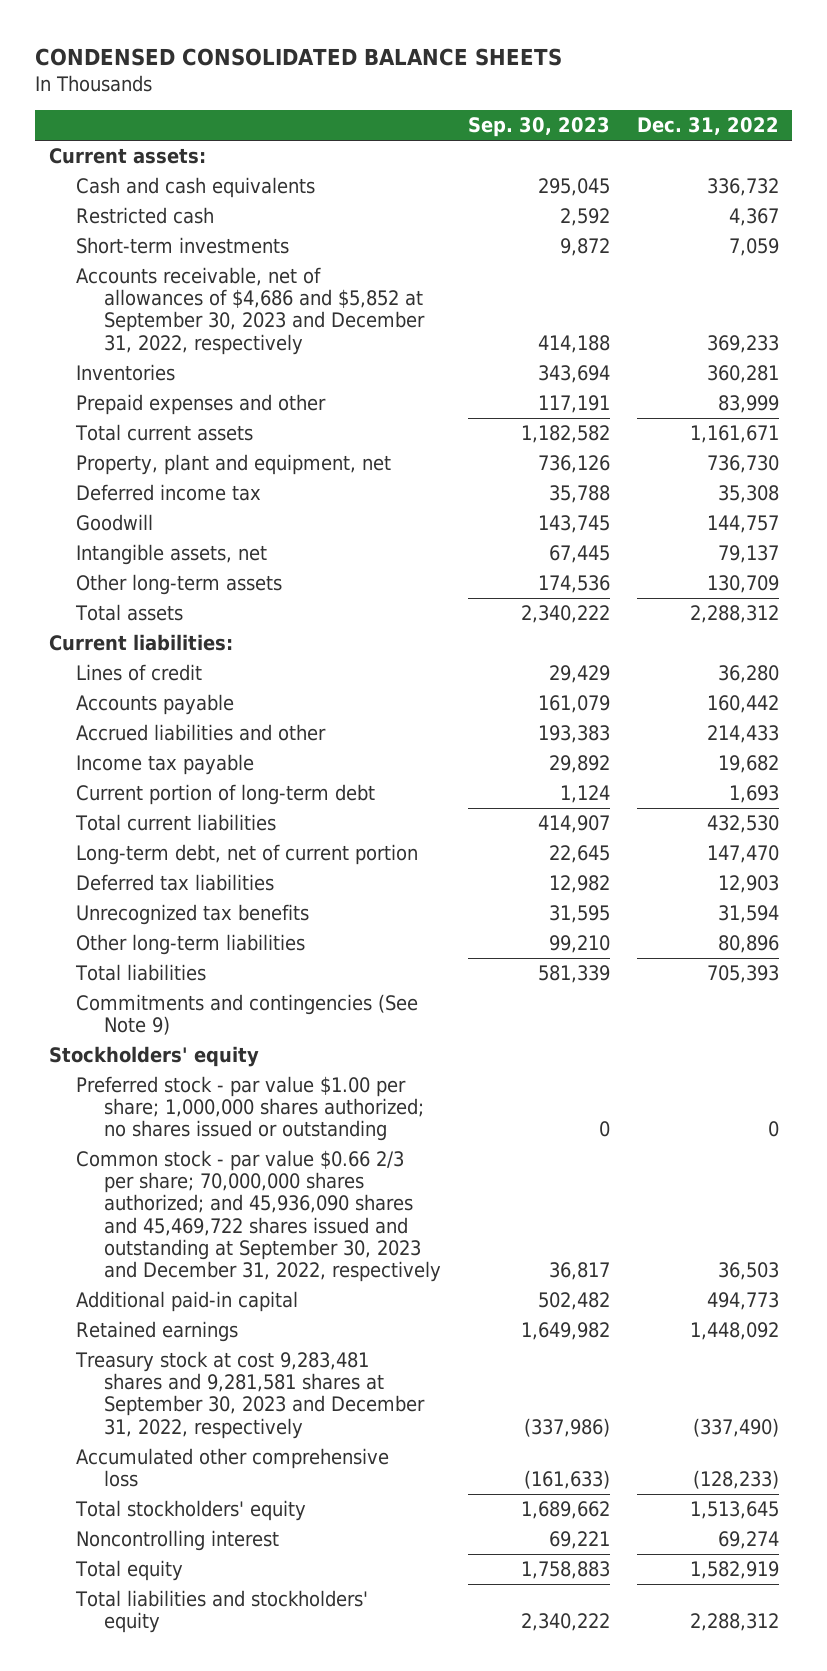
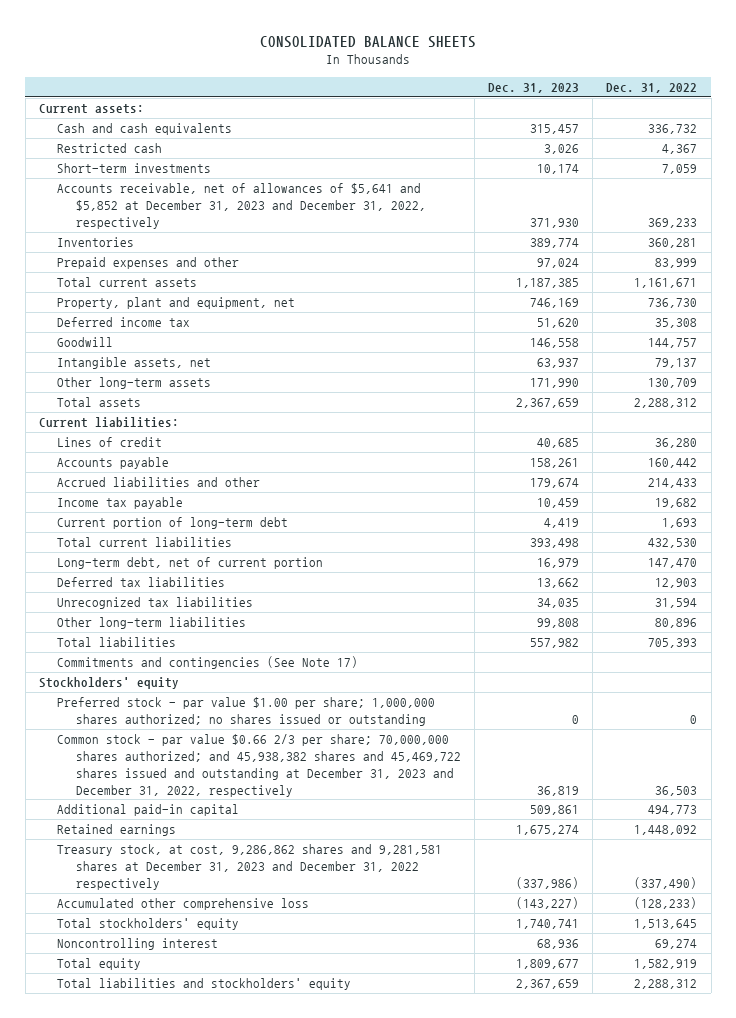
[35,47,563,66] CONDENSED CONSOLIDATED BALANCE SHEETS -> [260,35,477,48] CONSOLIDATED BALANCE SHEETS
[467,117,610,138] Sep. 30, 2023 -> none
none -> [488,82,580,93] Dec. 31, 2023
[76,266,425,355] Accounts receivable, net of allowances of $4,686 and $5,852 at September 30, 2023 and December 31, 2022, respectively -> [57,183,426,229] Accounts receivable, net of allowances of $5,641 and $5,852 at December 31, 2023 and December 31, 2022, respectively
[76,903,310,925] Unrecognized tax benefits -> [57,597,254,610] Unrecognized tax liabilities
[76,993,419,1036] Commitments and contingencies (See Note 9) -> [57,656,359,670] Commitments and contingencies (See Note 17)
[76,1149,441,1283] Common stock - par value $0.66 2/3 per share; 70,000,000 shares authorized; and 45,936,090 shares and 45,469,722 shares issued and outstanding at September 30, 2023 and December 31, 2022, respectively -> [57,734,461,797] Common stock - par value $0.66 2/3 per share; 70,000,000 shares authorized; and 45,938,382 shares and 45,469,722 shares issued and outstanding at December 31, 2023 and December 31, 2022, respectively
[75,1350,425,1439] Treasury stock at cost 9,283,481 shares and 9,281,581 shares at September 30, 2023 and December 31, 2022, respectively -> [57,844,443,890] Treasury stock, at cost, 9,286,862 shares and 9,281,581 shares at December 31, 2023 and December 31, 2022 respectively

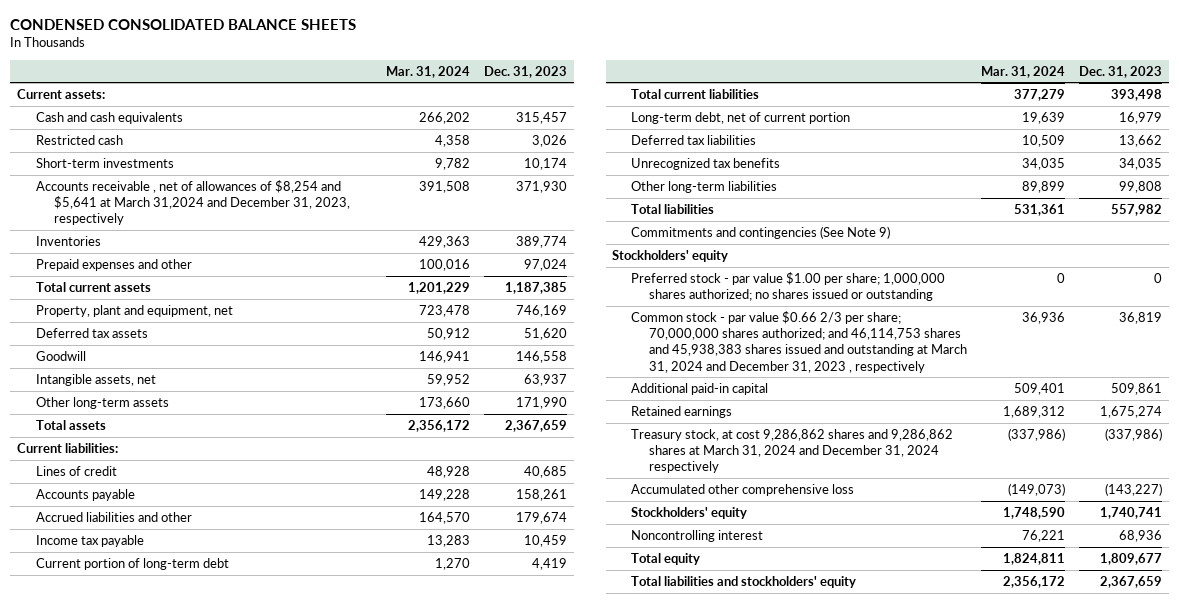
[260,35,477,48] CONSOLIDATED BALANCE SHEETS -> [10,19,357,31] CONDENSED CONSOLIDATED BALANCE SHEETS
[606,82,698,93] Dec. 31, 2022 -> none
none -> [385,65,470,78] Mar. 31, 2024
[57,183,426,229] Accounts receivable, net of allowances of $5,641 and $5,852 at December 31, 2023 and December 31, 2022, respectively -> [35,179,350,226] Accounts receivable , net of allowances of $8,254 and $5,641 at March 31,2024 and December 31, 2023, respectively
[57,317,191,328] Deferred income tax -> [35,327,148,338] Deferred tax assets
[57,597,254,610] Unrecognized tax liabilities -> [630,157,780,170] Unrecognized tax benefits
[57,656,359,670] Commitments and contingencies (See Note 17) -> [630,225,890,239] Commitments and contingencies (See Note 9)
[57,734,461,797] Common stock - par value $0.66 2/3 per share; 70,000,000 shares authorized; and 45,938,382 shares and 45,469,722 shares issued and outstanding at December 31, 2023 and December 31, 2022, respectively -> [630,310,968,373] Common stock - par value $0.66 2/3 per share; 70,000,000 shares authorized; and 46,114,753 shares and 45,938,383 shares issued and outstanding at March 31, 2024 and December 31, 2023 , respectively
[57,844,443,890] Treasury stock, at cost, 9,286,862 shares and 9,281,581 shares at December 31, 2023 and December 31, 2022 respectively -> [630,428,953,474] Treasury stock, at cost 9,286,862 shares and 9,286,862 shares at March 31, 2024 and December 31, 2024 respectively
[57,918,240,931] Total stockholders' equity -> [630,506,747,519] Stockholders' equity

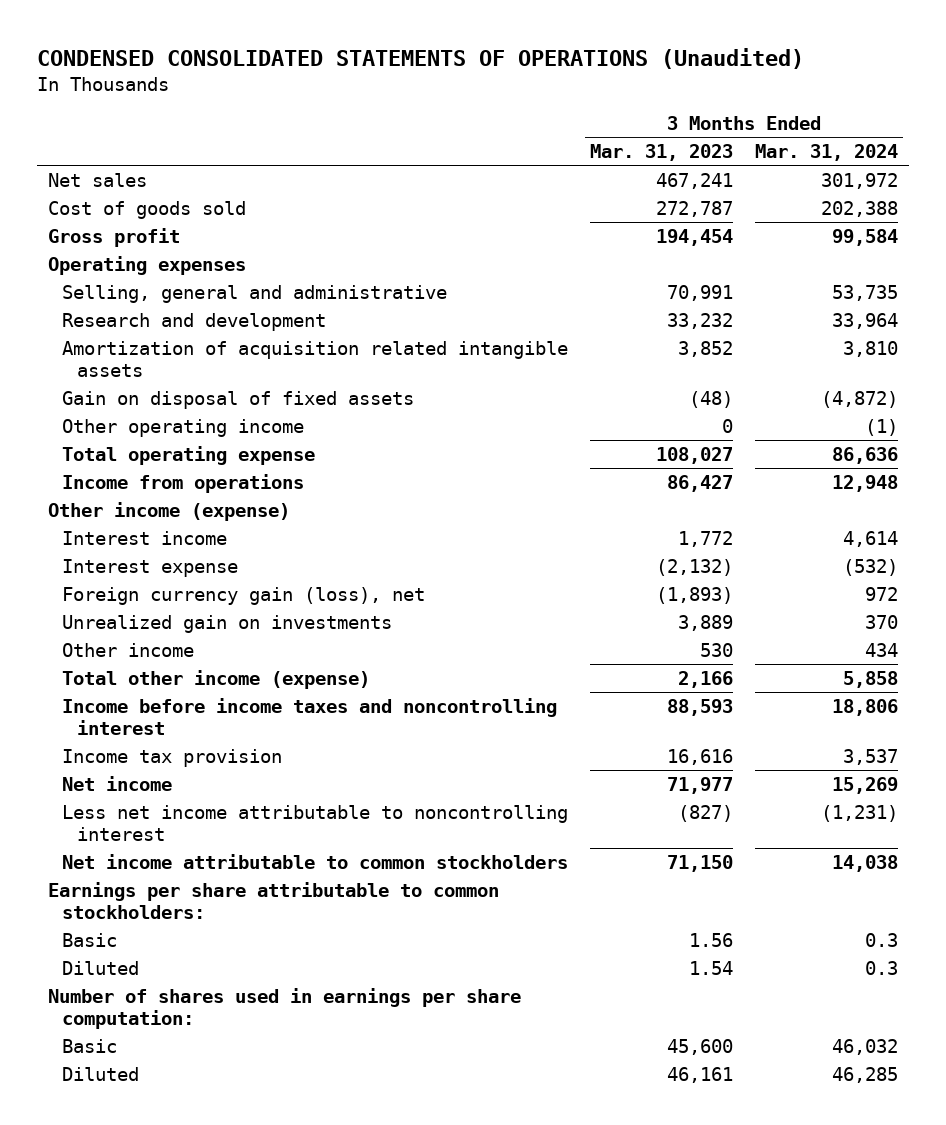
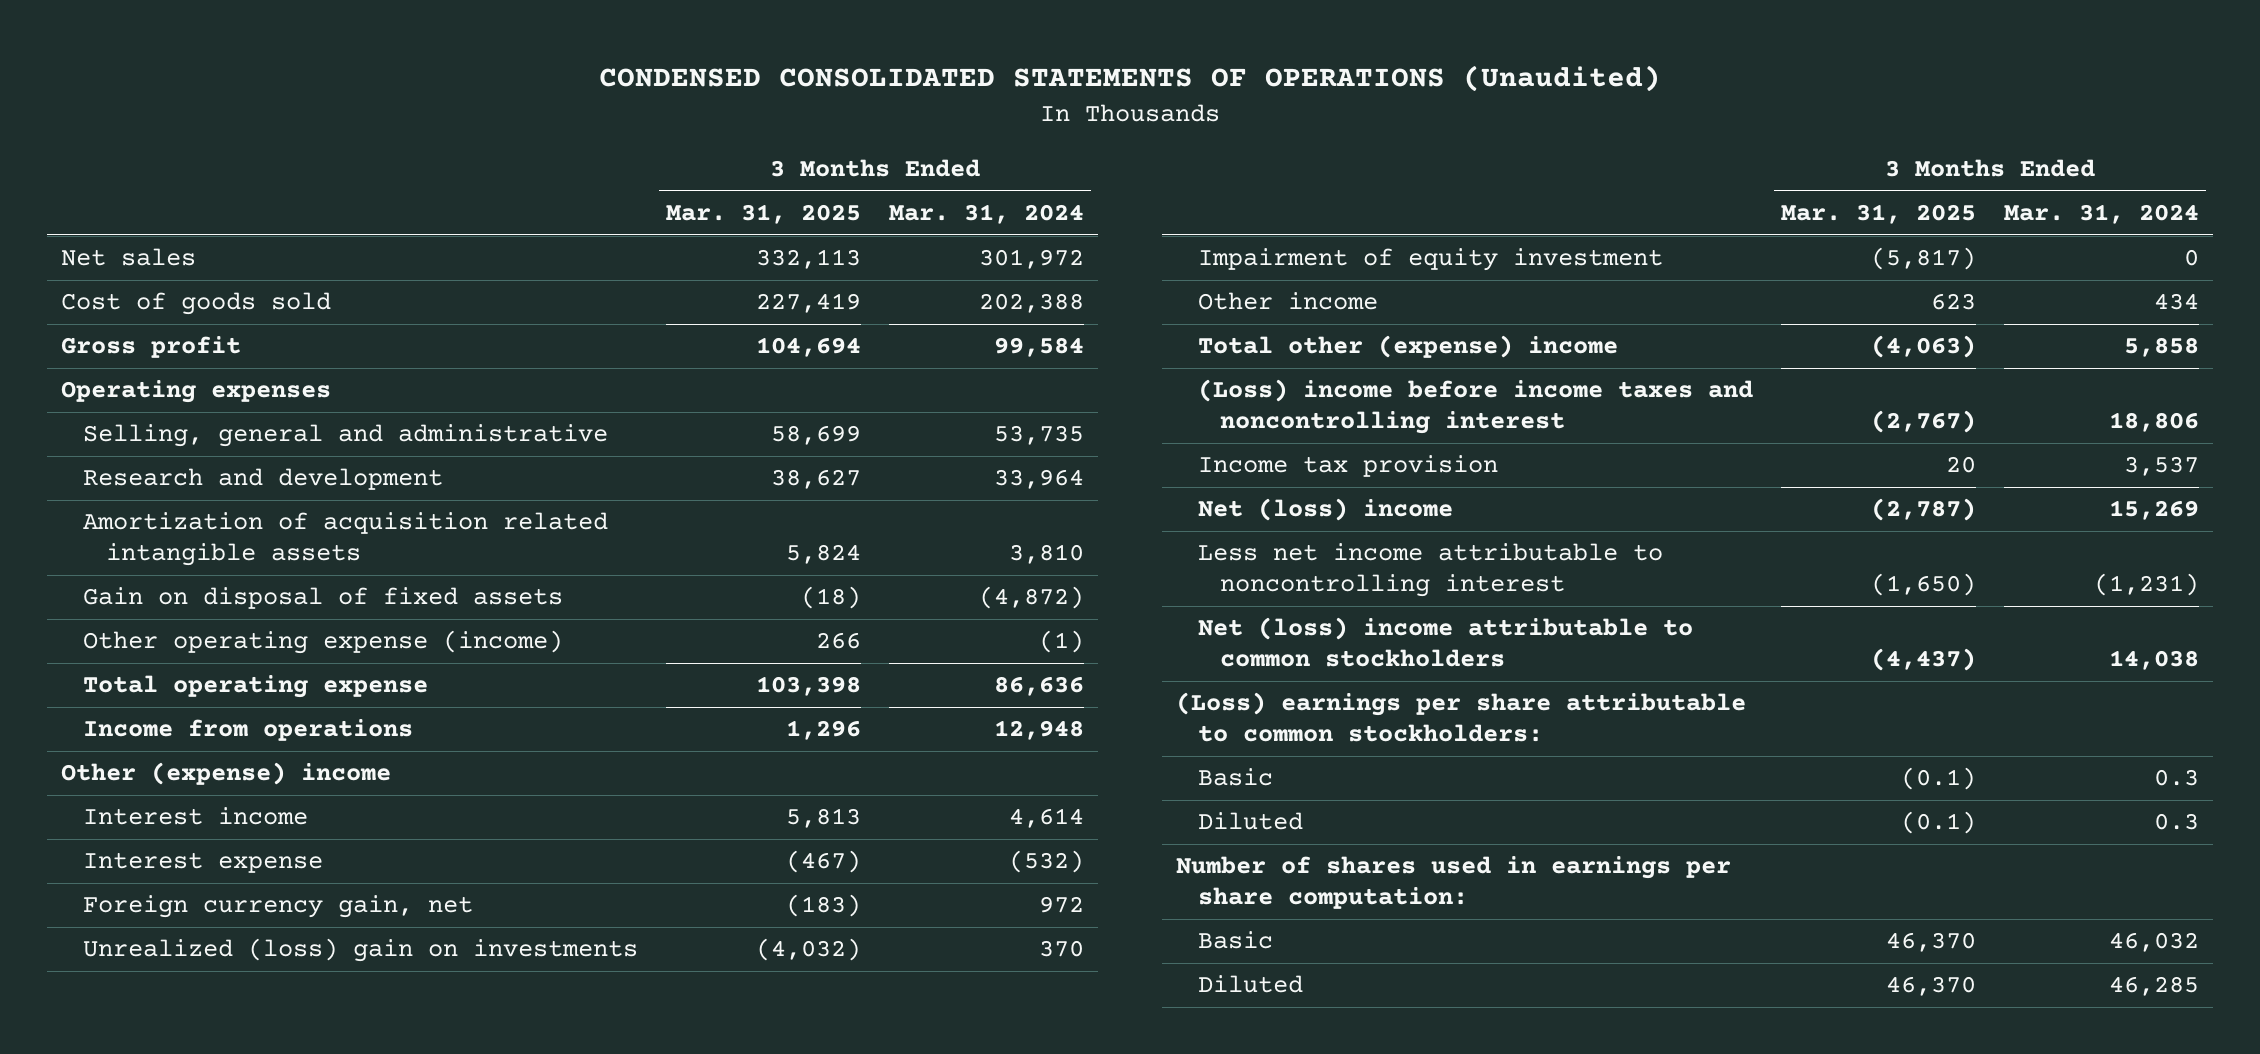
[590,144,734,162] Mar. 31, 2023 -> none
none -> [666,203,862,224] Mar. 31, 2025
[62,418,305,437] Other operating income -> [83,630,564,655] Other operating expense (income)
[47,501,290,521] Other income (expense) -> [60,762,391,786] Other (expense) income
[62,586,426,605] Foreign currency gain (loss), net -> [83,895,474,919] Foreign currency gain, net
[62,614,393,633] Unrealized gain on investments -> [83,938,639,963] Unrealized (loss) gain on investments
none -> [1197,248,1663,272] Impairment of equity investment
[62,669,371,689] Total other income (expense) -> [1197,335,1618,359] Total other (expense) income
[62,697,558,735] Income before income taxes and noncontrolling interest -> [1197,379,1753,435] (Loss) income before income taxes and noncontrolling interest
[62,775,173,791] Net income -> [1197,498,1453,522] Net (loss) income
[62,853,569,869] Net income attributable to common stockholders -> [1197,617,1693,668] Net (loss) income attributable to common stockholders
[47,881,499,919] Earnings per share attributable to common stockholders: -> [1175,692,1746,743] (Loss) earnings per share attributable to common stockholders:

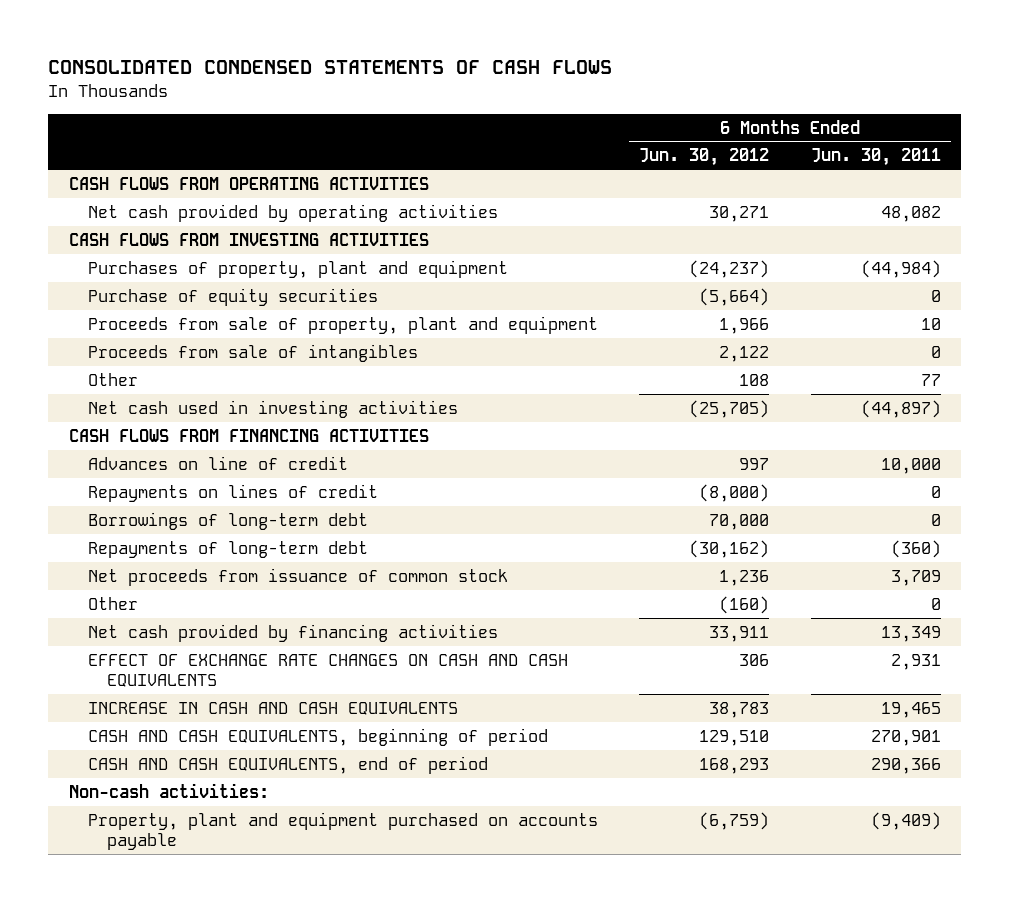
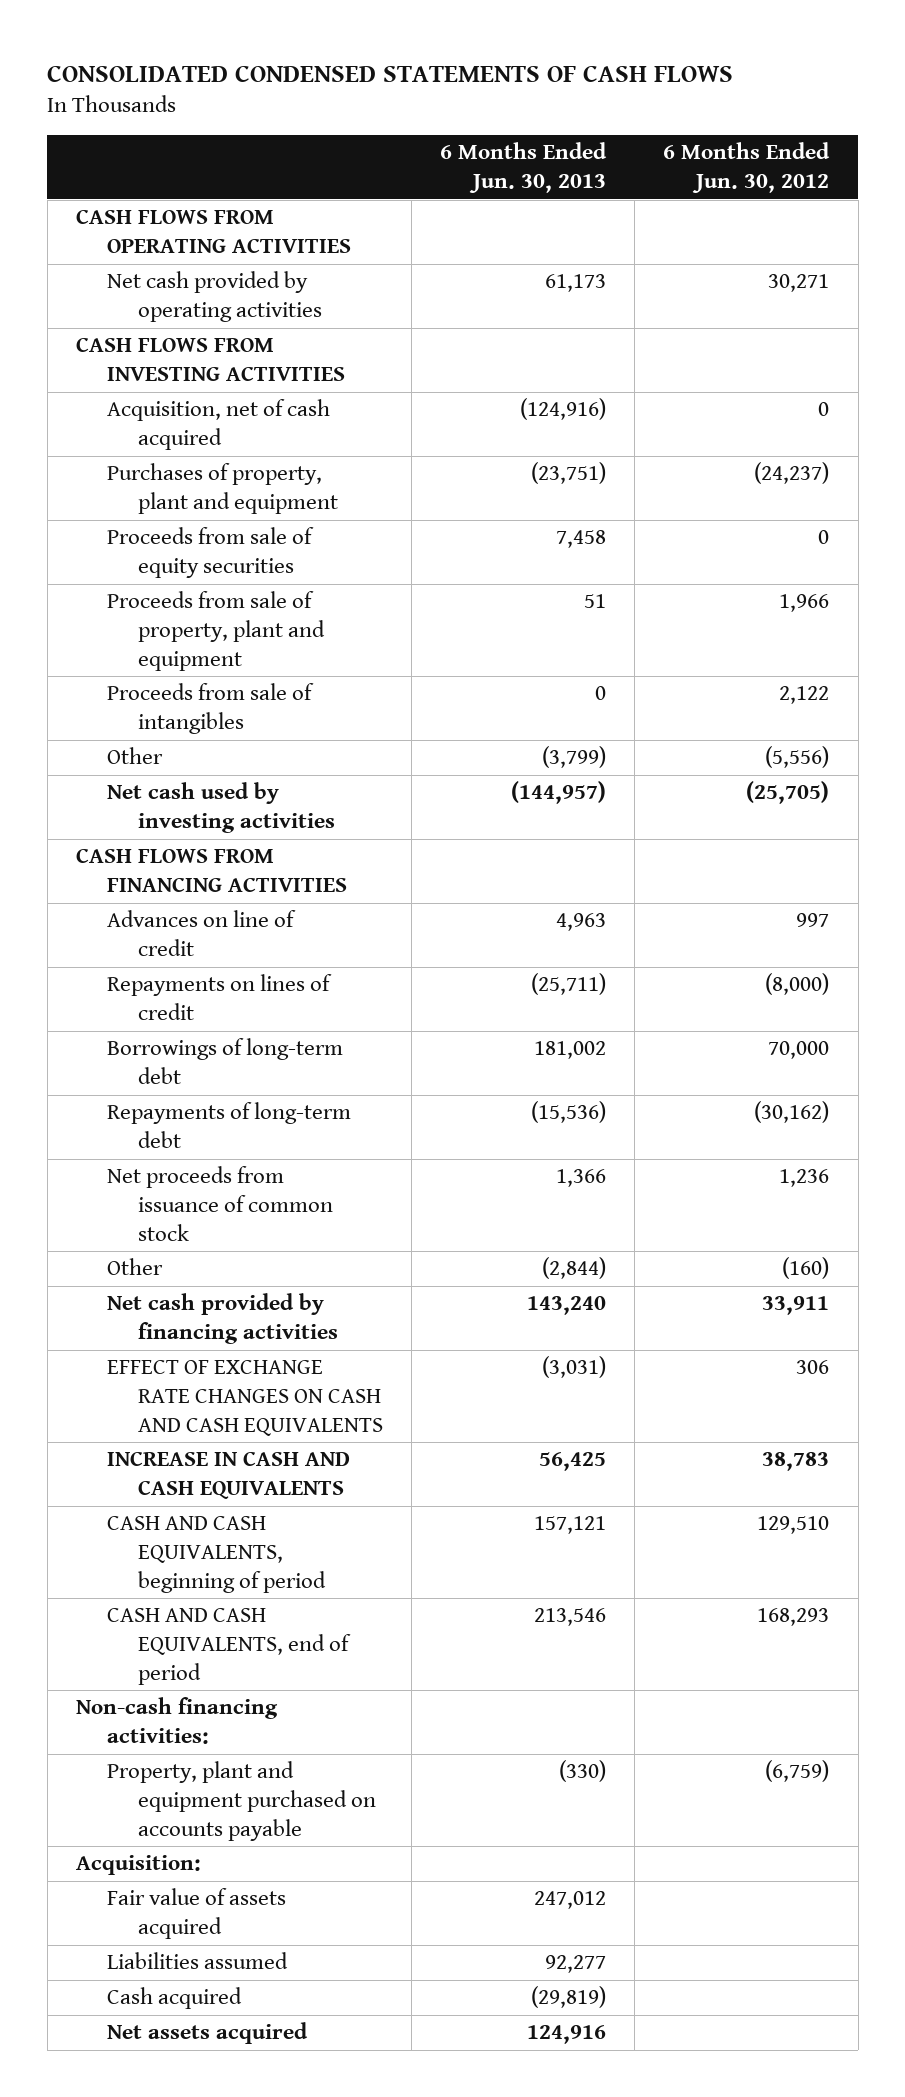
[810,148,941,167] Jun. 30, 2011 -> none
none -> [440,142,608,194] 6 Months Ended Jun. 30, 2013
none -> [106,399,330,451] Acquisition, net of cash acquired
[88,287,379,306] Purchase of equity securities -> none
none -> [106,527,314,579] Proceeds from sale of equity securities
[739,373,770,386] 108 -> [765,746,830,769] (5,556)
[88,399,459,418] Net cash used in investing activities -> [106,782,335,834] Net cash used by investing activities
[68,782,269,798] Non-cash activities: -> [75,1697,278,1745] Non-cash financing activities:
none -> [75,1855,201,1876] Acquisition:
none -> [106,1888,286,1940] Fair value of assets acquired
none -> [106,1952,288,1970] Liabilities assumed
none -> [106,1987,242,2010] Cash acquired
none -> [106,2022,308,2045] Net assets acquired

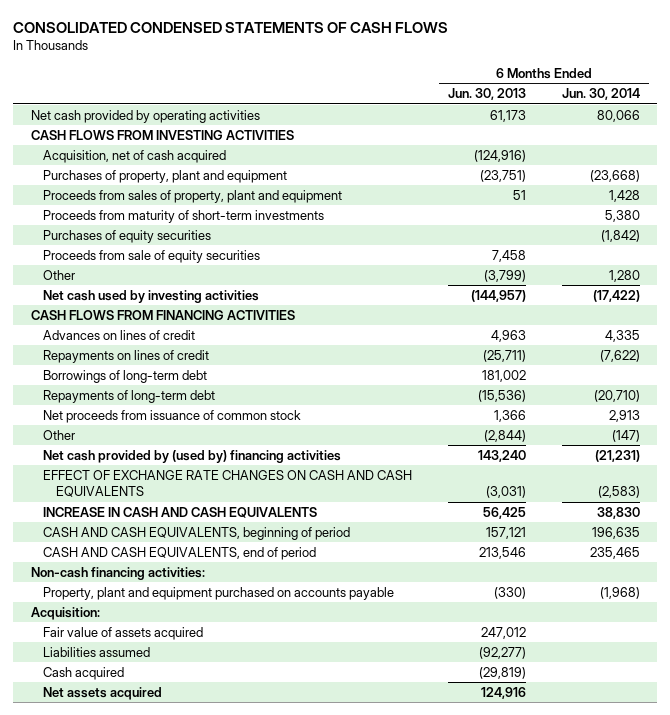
[663,142,831,194] 6 Months Ended Jun. 30, 2012 -> none
none -> [561,88,640,101] Jun. 30, 2014
[75,209,351,254] CASH FLOWS FROM OPERATING ACTIVITIES -> none
none -> [43,189,343,203] Proceeds from sales of property, plant and equipment
none -> [43,209,325,223] Proceeds from maturity of short-term investments
none -> [43,229,212,243] Purchases of equity securities
[106,591,325,671] Proceeds from sale of property, plant and equipment -> none
[106,683,314,735] Proceeds from sale of intangibles -> none
[106,910,296,957] Advances on line of credit -> [43,329,196,340] Advances on lines of credit
[106,1293,338,1345] Net cash provided by financing activities -> [43,449,342,463] Net cash provided by (used by) financing activities
[545,1955,607,1974] 92,277 -> [478,646,526,659] (92,277)

